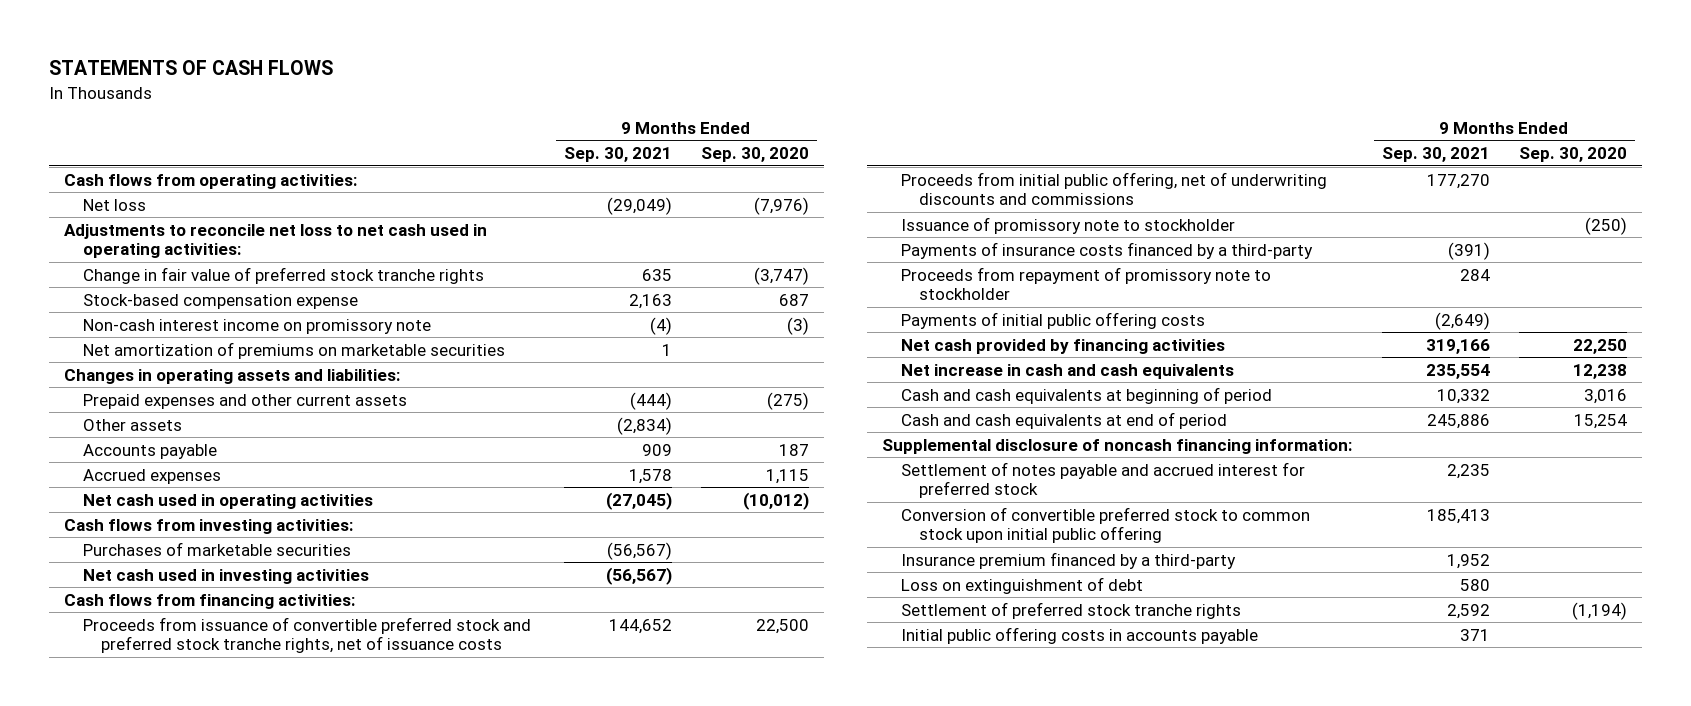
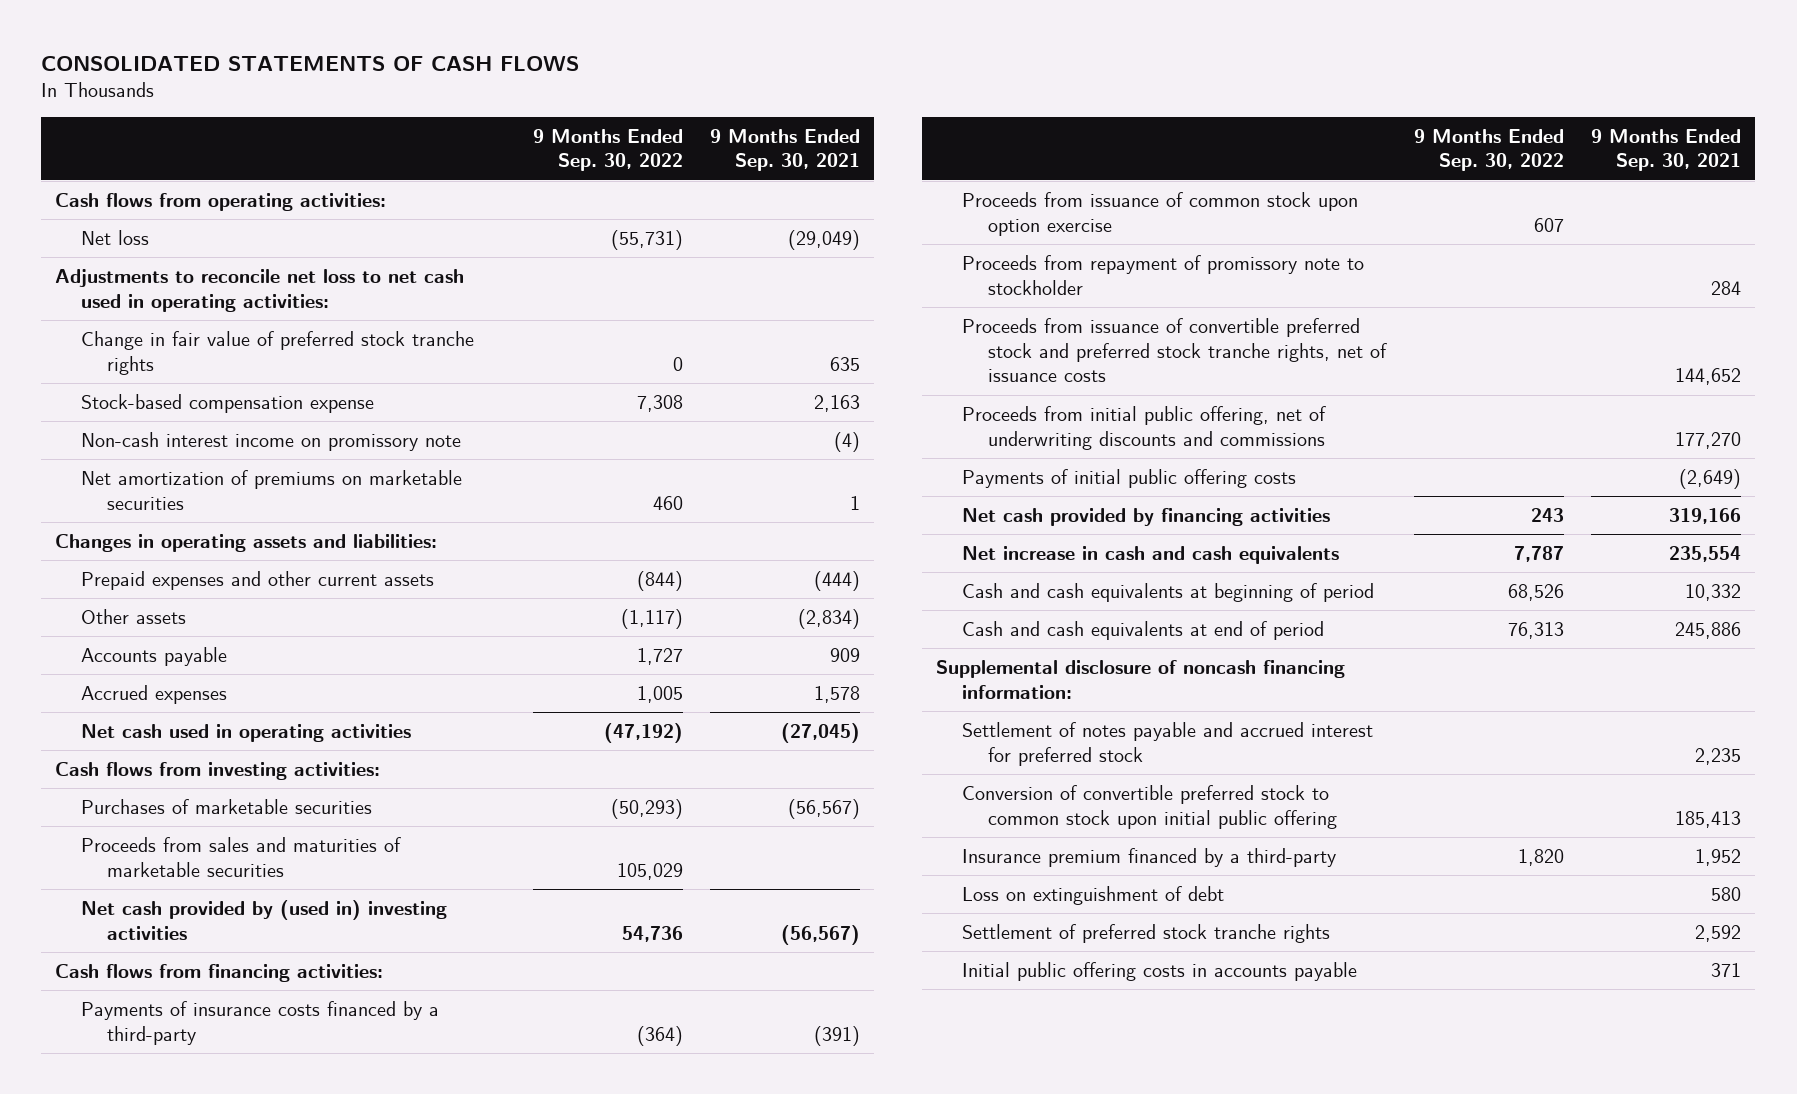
[48,60,333,76] STATEMENTS OF CASH FLOWS -> [41,56,580,72] CONSOLIDATED STATEMENTS OF CASH FLOWS
[701,147,810,163] Sep. 30, 2020 -> none
none -> [532,128,683,172] 9 Months Ended Sep. 30, 2022
none -> [80,836,401,877] Proceeds from sales and maturities of marketable securities
[82,568,369,584] Net cash used in investing activities -> [80,899,447,940] Net cash provided by (used in) investing activities
[900,216,1235,234] Issuance of promissory note to stockholder -> none
none -> [962,191,1359,236] Proceeds from issuance of common stock upon option exercise
[82,616,531,654] Proceeds from issuance of convertible preferred stock and preferred stock tranche rights, net of issuance costs -> [962,317,1387,383] Proceeds from issuance of convertible preferred stock and preferred stock tranche rights, net of issuance costs
[900,171,1327,206] Proceeds from initial public offering, net of underwriting discounts and commissions -> [962,405,1327,450] Proceeds from initial public offering, net of underwriting discounts and commissions

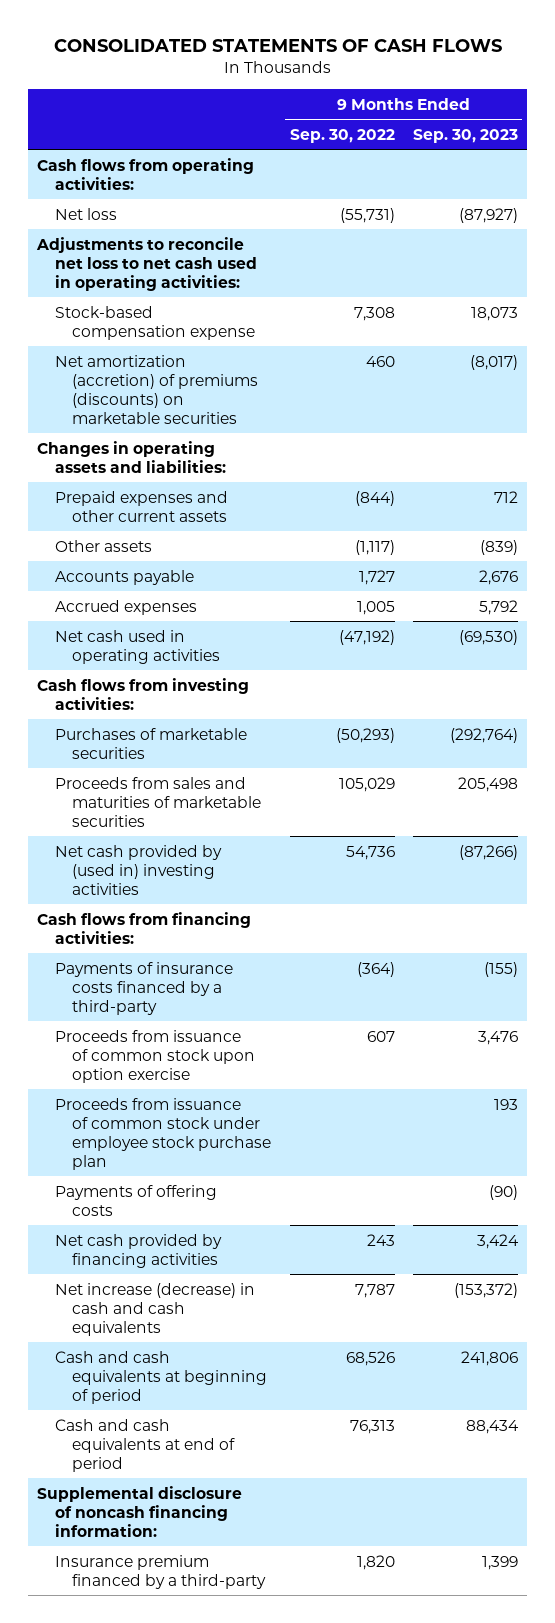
[710,128,861,172] 9 Months Ended Sep. 30, 2021 -> none
none -> [412,128,518,143] Sep. 30, 2023
[80,330,474,375] Change in fair value of preferred stock tranche rights -> none
[80,431,461,451] Non-cash interest income on promissory note -> none
[80,469,462,510] Net amortization of premiums on marketable securities -> [54,354,259,424] Net amortization (accretion) of premiums (discounts) on marketable securities
[962,254,1365,295] Proceeds from repayment of promissory note to stockholder -> none
[962,317,1387,383] Proceeds from issuance of convertible preferred stock and preferred stock tranche rights, net of issuance costs -> none
[962,405,1327,450] Proceeds from initial public offering, net of underwriting discounts and commissions -> none
none -> [54,1097,272,1170] Proceeds from issuance of common stock under employee stock purchase plan
[962,468,1297,488] Payments of initial public offering costs -> [54,1184,217,1216] Payments of offering costs
[962,545,1340,564] Net increase in cash and cash equivalents -> [54,1282,255,1336] Net increase (decrease) in cash and cash equivalents
[962,721,1374,766] Settlement of notes payable and accrued interest for preferred stock -> none
[962,784,1337,829] Conversion of convertible preferred stock to common stock upon initial public offering -> none
[962,885,1225,905] Loss on extinguishment of debt -> none
[962,923,1331,943] Settlement of preferred stock tranche rights -> none
[962,961,1358,981] Initial public offering costs in accounts payable -> none

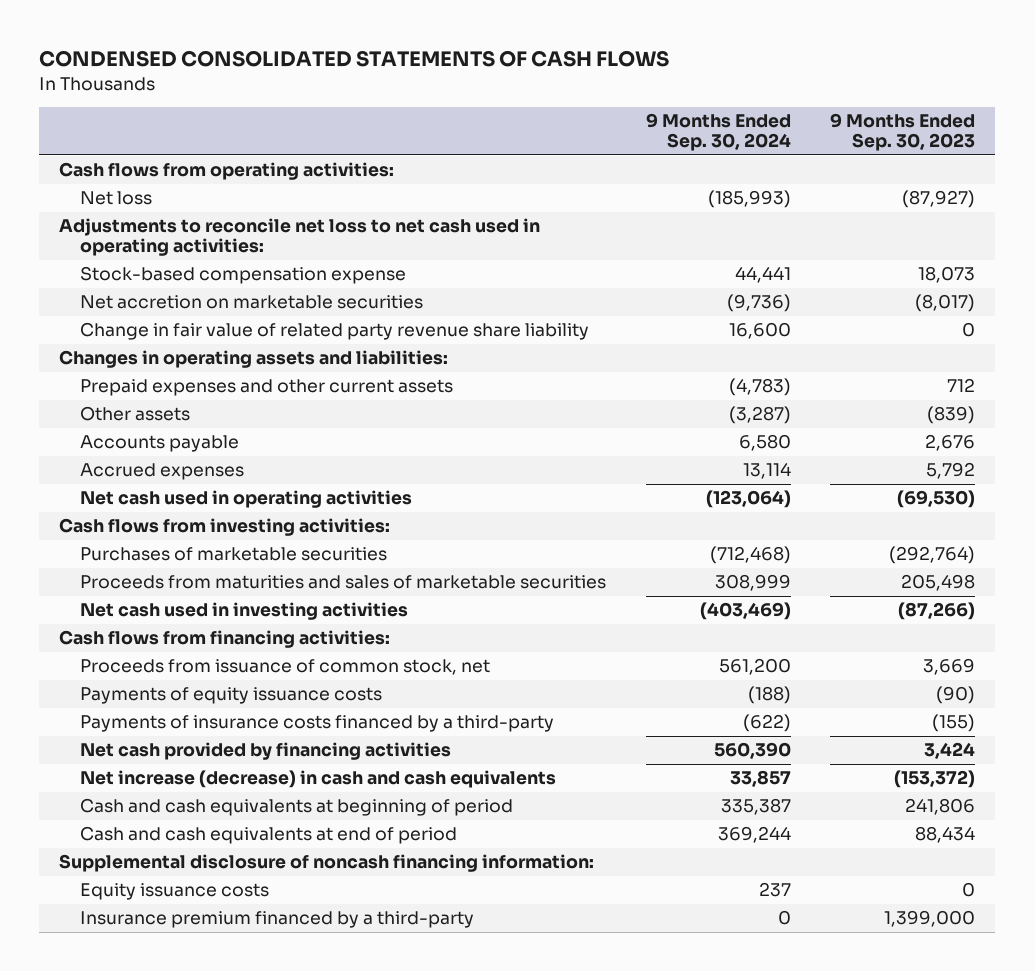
[53,39,502,53] CONSOLIDATED STATEMENTS OF CASH FLOWS -> [39,50,670,68] CONDENSED CONSOLIDATED STATEMENTS OF CASH FLOWS
[289,128,395,143] Sep. 30, 2022 -> none
none -> [645,113,791,152] 9 Months Ended Sep. 30, 2024
[54,354,259,424] Net amortization (accretion) of premiums (discounts) on marketable securities -> [80,295,424,310] Net accretion on marketable securities
none -> [80,322,590,341] Change in fair value of related party revenue share liability
[54,776,262,827] Proceeds from sales and maturities of marketable securities -> [80,575,607,590] Proceeds from maturities and sales of marketable securities
[54,844,222,895] Net cash provided by (used in) investing activities -> [80,602,409,621] Net cash used in investing activities
none -> [80,659,491,676] Proceeds from issuance of common stock, net
none -> [80,687,383,705] Payments of equity issuance costs
[54,1029,256,1083] Proceeds from issuance of common stock upon option exercise -> none
[54,1097,272,1170] Proceeds from issuance of common stock under employee stock purchase plan -> none
[54,1184,217,1216] Payments of offering costs -> none
none -> [80,883,270,901] Equity issuance costs
[481,1555,518,1570] 1,399 -> [884,910,976,928] 1,399,000

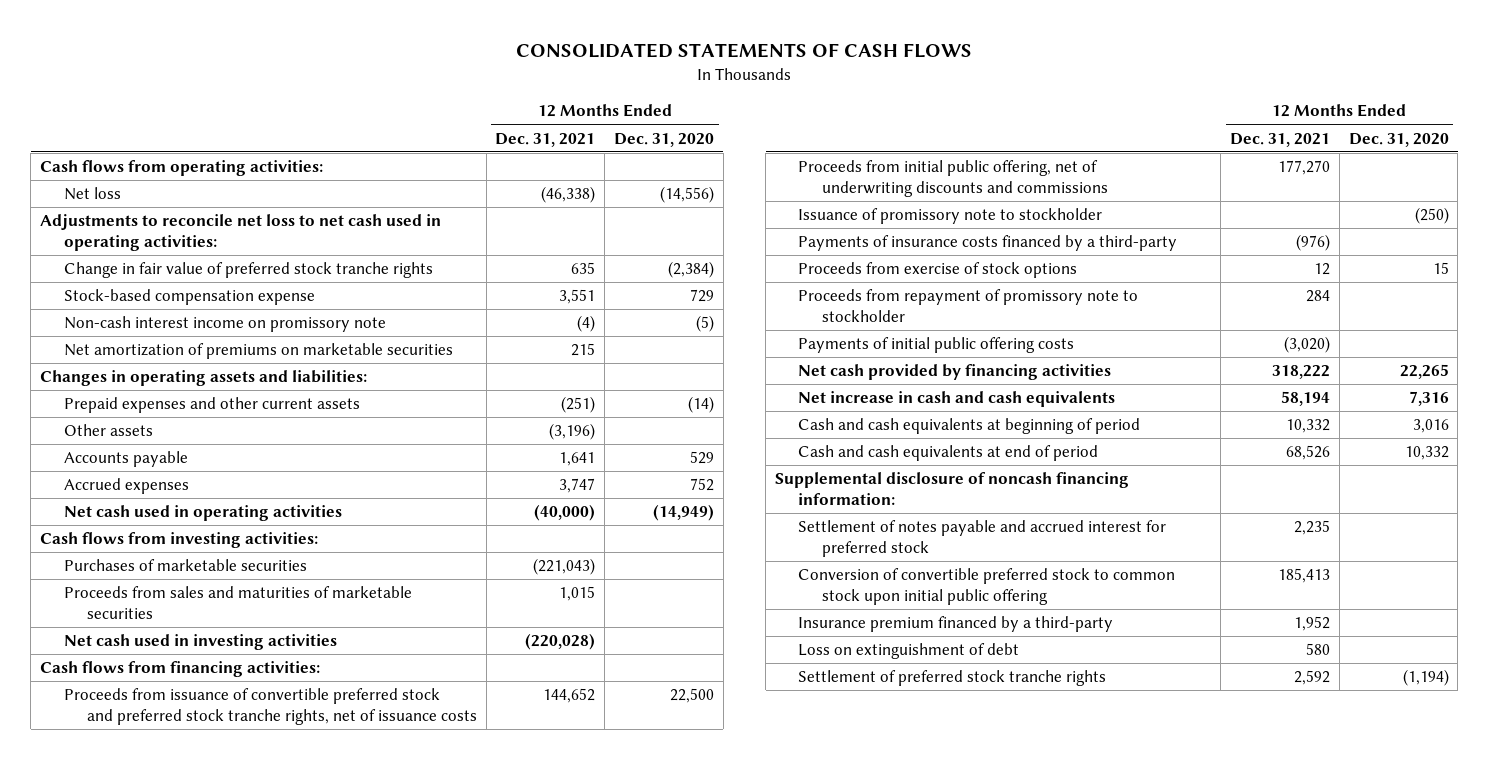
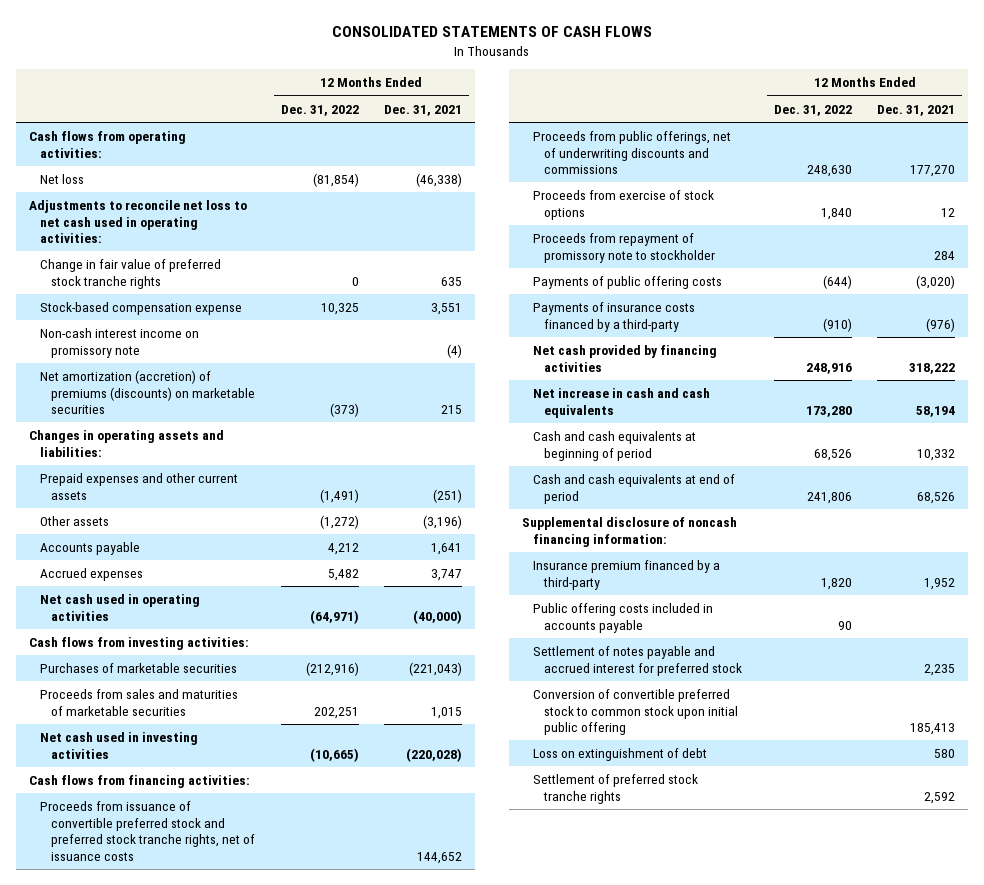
[614,132,715,147] Dec. 31, 2020 -> none
none -> [280,104,359,116] Dec. 31, 2022
[63,343,453,360] Net amortization of premiums on marketable securities -> [39,370,255,415] Net amortization (accretion) of premiums (discounts) on marketable securities
[798,208,1103,225] Issuance of promissory note to stockholder -> none
[798,160,1108,197] Proceeds from initial public offering, net of underwriting discounts and commissions -> [533,131,732,175] Proceeds from public offerings, net of underwriting discounts and commissions
[798,337,1075,354] Payments of initial public offering costs -> [533,276,723,290] Payments of public offering costs
[798,235,1178,252] Payments of insurance costs financed by a third-party -> [533,302,696,332] Payments of insurance costs financed by a third-party
[798,616,1114,633] Insurance premium financed by a third-party -> [533,560,721,590] Insurance premium financed by a third-party
none -> [533,603,714,633] Public offering costs included in accounts payable

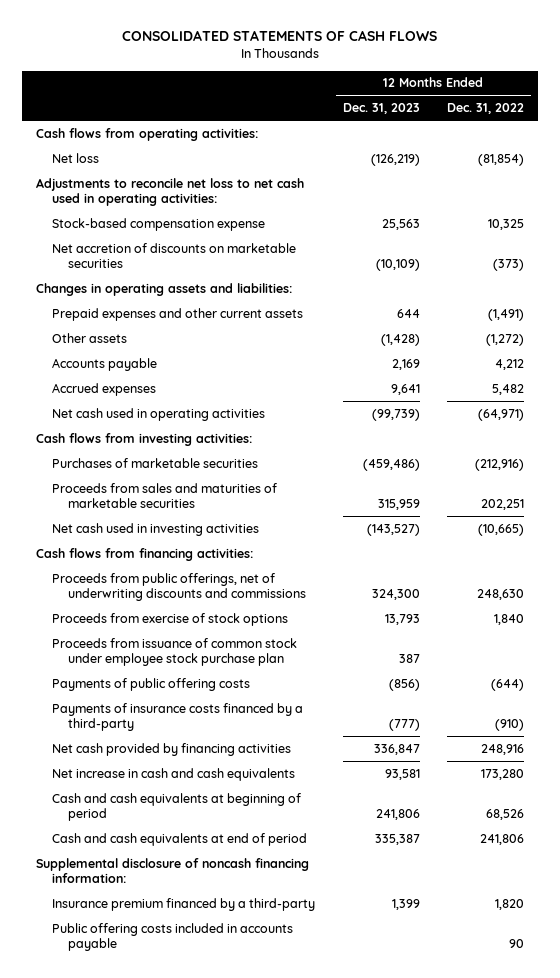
[384,104,463,116] Dec. 31, 2021 -> none
none -> [342,103,420,115] Dec. 31, 2023
[39,259,221,289] Change in fair value of preferred stock tranche rights -> none
[39,328,199,358] Non-cash interest income on promissory note -> none
[39,370,255,415] Net amortization (accretion) of premiums (discounts) on marketable securities -> [52,242,297,269] Net accretion of discounts on marketable securities
[39,801,255,861] Proceeds from issuance of convertible preferred stock and preferred stock tranche rights, net of issuance costs -> none
[533,233,716,263] Proceeds from repayment of promissory note to stockholder -> none
none -> [52,637,298,667] Proceeds from issuance of common stock under employee stock purchase plan
[533,646,743,676] Settlement of notes payable and accrued interest for preferred stock -> none
[533,689,739,736] Conversion of convertible preferred stock to common stock upon initial public offering -> none
[533,748,708,762] Loss on extinguishment of debt -> none
[533,774,699,804] Settlement of preferred stock tranche rights -> none

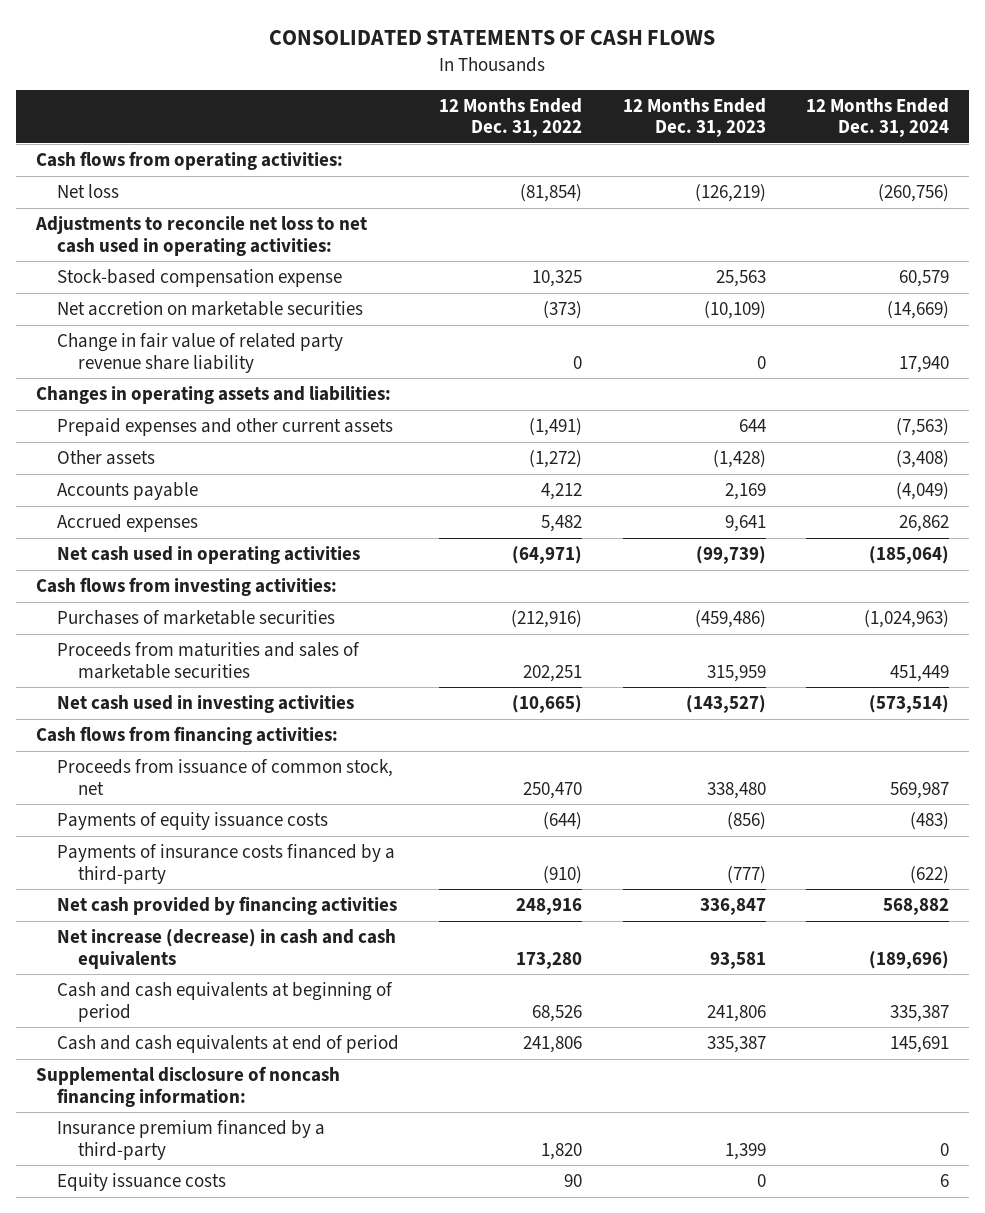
none -> [806,97,950,138] 12 Months Ended Dec. 31, 2024
[52,242,297,269] Net accretion of discounts on marketable securities -> [57,301,364,317] Net accretion on marketable securities
none -> [57,333,344,373] Change in fair value of related party revenue share liability
[52,482,278,509] Proceeds from sales and maturities of marketable securities -> [57,642,361,679] Proceeds from maturities and sales of marketable securities
[52,612,289,626] Proceeds from exercise of stock options -> none
[52,637,298,667] Proceeds from issuance of common stock under employee stock purchase plan -> none
[52,572,307,602] Proceeds from public offerings, net of underwriting discounts and commissions -> [57,759,394,795] Proceeds from issuance of common stock, net
[371,589,420,601] 324,300 -> [706,781,766,799] 338,480
[477,589,525,601] 248,630 -> [523,781,583,799] 250,470
[52,677,251,691] Payments of public offering costs -> [57,812,329,831] Payments of equity issuance costs
[52,767,296,781] Net increase in cash and cash equivalents -> [57,929,397,969] Net increase (decrease) in cash and cash equivalents
[52,922,294,952] Public offering costs included in accounts payable -> none
none -> [57,1173,227,1192] Equity issuance costs

